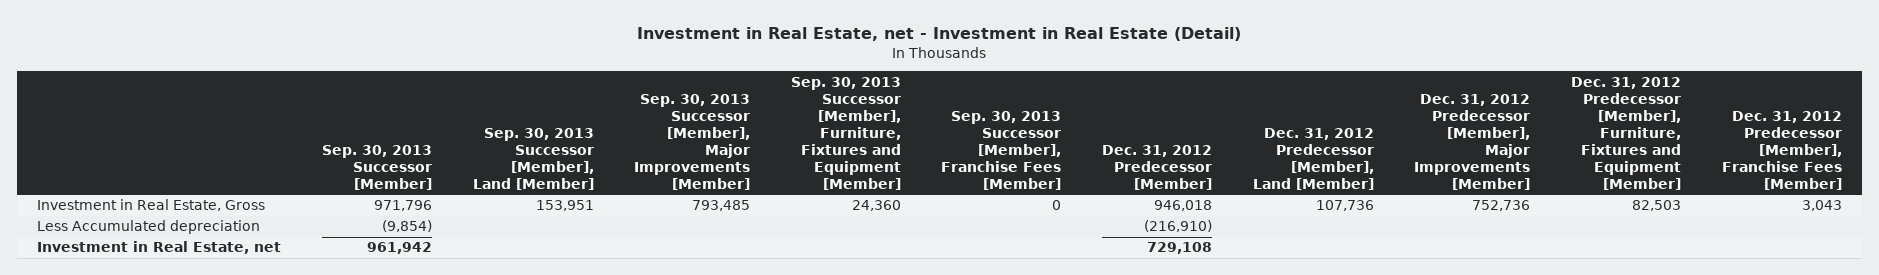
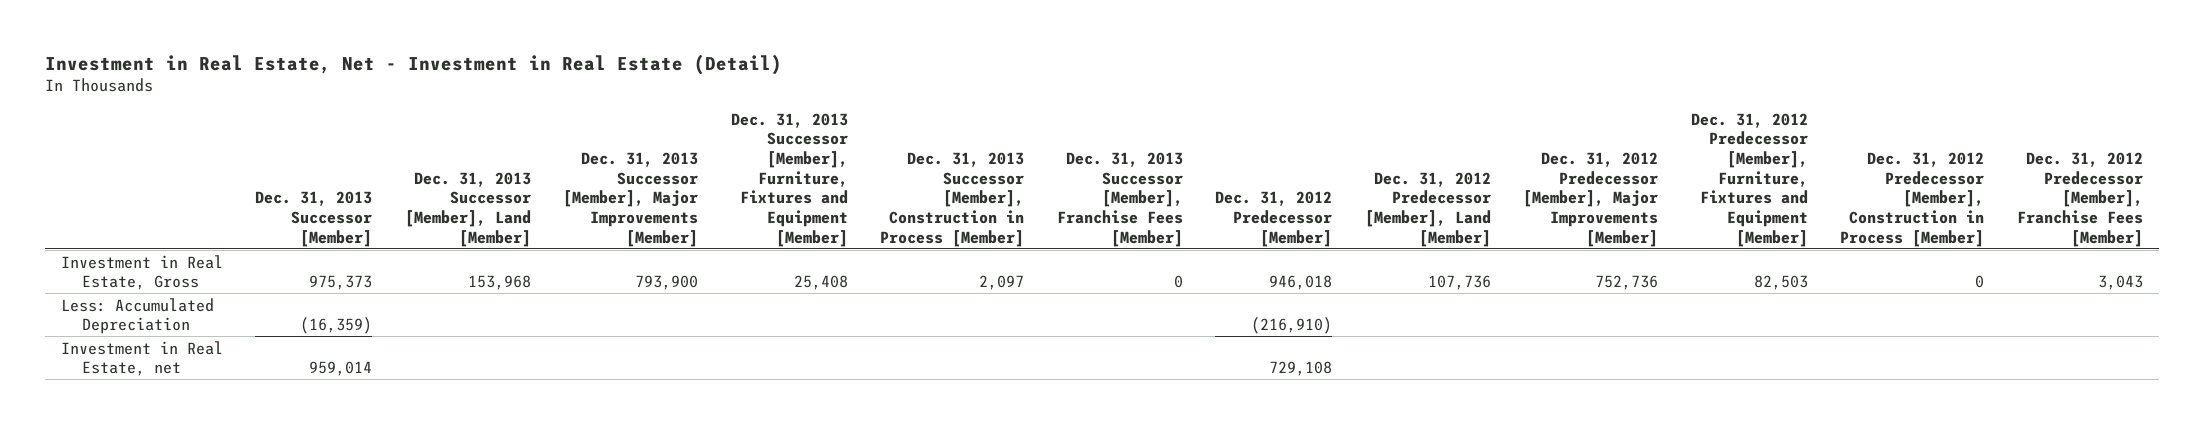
[637,26,1242,41] Investment in Real Estate, net - Investment in Real Estate (Detail) -> [44,53,782,75] Investment in Real Estate, Net - Investment in Real Estate (Detail)
[321,144,432,190] Sep. 30, 2013 Successor [Member] -> none
[472,127,594,190] Sep. 30, 2013 Successor [Member], Land [Member] -> none
[634,93,751,190] Sep. 30, 2013 Successor [Member], Major Improvements [Member] -> none
[790,76,901,190] Sep. 30, 2013 Successor [Member], Furniture, Fixtures and Equipment [Member] -> none
[941,110,1062,190] Sep. 30, 2013 Successor [Member], Franchise Fees [Member] -> none
none -> [255,191,373,247] Dec. 31, 2013 Successor [Member]
none -> [404,171,531,247] Dec. 31, 2013 Successor [Member], Land [Member]
none -> [563,152,699,247] Dec. 31, 2013 Successor [Member], Major Improvements [Member]
none -> [730,112,848,247] Dec. 31, 2013 Successor [Member], Furniture, Fixtures and Equipment [Member]
none -> [880,152,1025,247] Dec. 31, 2013 Successor [Member], Construction in Process [Member]
none -> [1056,152,1183,247] Dec. 31, 2013 Successor [Member], Franchise Fees [Member]
none -> [1840,152,1985,247] Dec. 31, 2012 Predecessor [Member], Construction in Process [Member]
[37,220,261,235] Less Accumulated depreciation -> [60,297,214,335] Less: Accumulated Depreciation

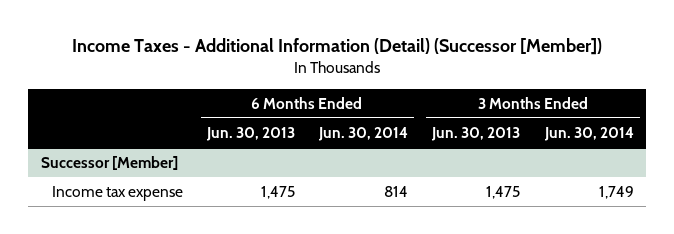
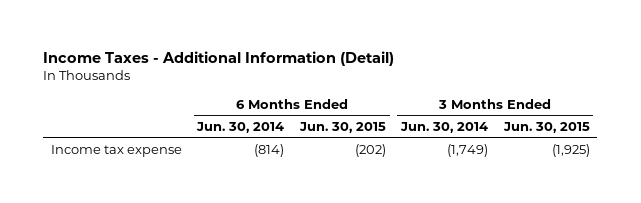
[72,38,603,56] Income Taxes - Additional Information (Detail) (Successor [Member]) -> [43,51,395,67] Income Taxes - Additional Information (Detail)
[205,126,295,141] Jun. 30, 2013 -> none
[431,126,521,141] Jun. 30, 2013 -> none
none -> [298,121,386,133] Jun. 30, 2015
none -> [502,121,590,133] Jun. 30, 2015
[40,155,178,170] Successor [Member] -> none
[384,185,409,197] 814 -> [254,143,285,157] (814)
[598,185,634,199] 1,749 -> [447,143,489,157] (1,749)

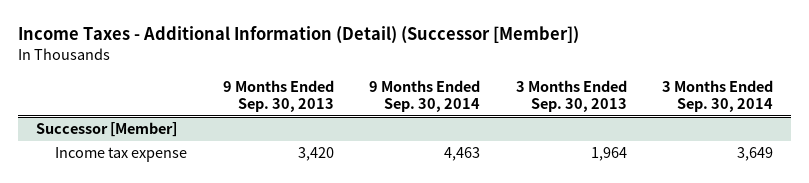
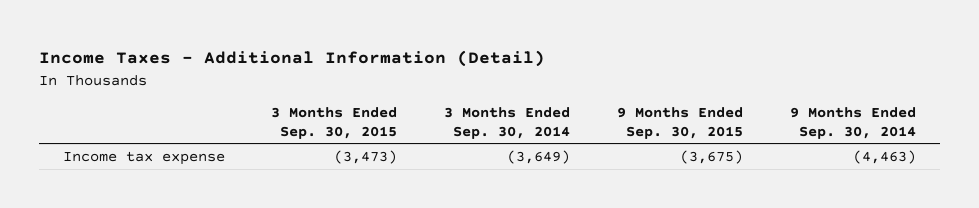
[18,26,580,45] Income Taxes - Additional Information (Detail) (Successor [Member]) -> [39,50,546,68] Income Taxes - Additional Information (Detail)
[222,79,334,113] 9 Months Ended Sep. 30, 2013 -> none
[515,79,627,113] 3 Months Ended Sep. 30, 2013 -> none
none -> [271,107,398,139] 3 Months Ended Sep. 30, 2015
none -> [617,107,744,139] 9 Months Ended Sep. 30, 2015
[35,122,177,138] Successor [Member] -> none
[444,147,481,162] 4,463 -> [853,149,917,164] (4,463)
[737,147,774,162] 3,649 -> [507,149,571,164] (3,649)

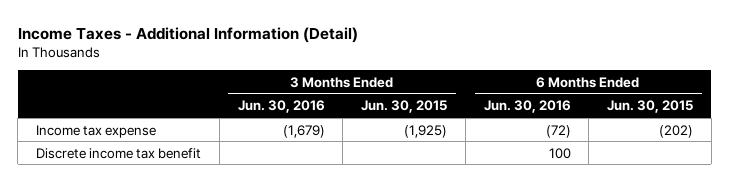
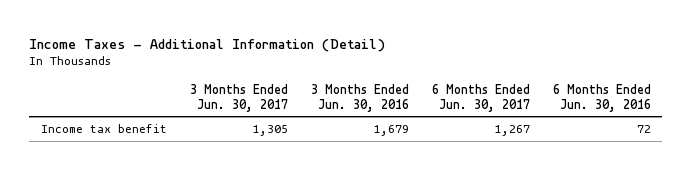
[361,100,448,114] Jun. 30, 2015 -> none
[607,100,694,114] Jun. 30, 2015 -> none
none -> [189,83,288,112] 3 Months Ended Jun. 30, 2017
none -> [431,83,530,112] 6 Months Ended Jun. 30, 2017
[36,147,202,159] Discrete income tax benefit -> none
[36,124,157,138] Income tax expense -> [40,124,167,134] Income tax benefit
[282,124,325,138] (1,679) -> [373,125,409,137] 1,679
[545,124,571,138] (72) -> [636,125,651,134] 72

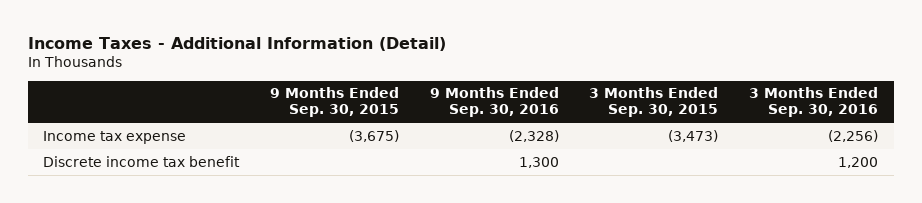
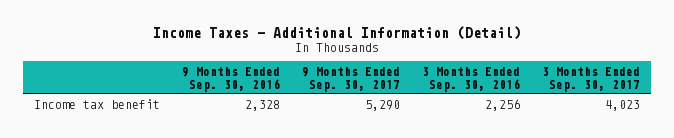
[270,87,400,118] 9 Months Ended Sep. 30, 2015 -> none
[589,87,719,118] 3 Months Ended Sep. 30, 2015 -> none
none -> [301,66,400,92] 9 Months Ended Sep. 30, 2017
none -> [541,66,640,92] 3 Months Ended Sep. 30, 2017
[43,155,241,167] Discrete income tax benefit -> none
[43,130,187,144] Income tax expense -> [34,99,161,110] Income tax benefit
[508,129,559,142] (2,328) -> [244,100,280,112] 2,328
[828,129,879,142] (2,256) -> [484,99,520,112] 2,256

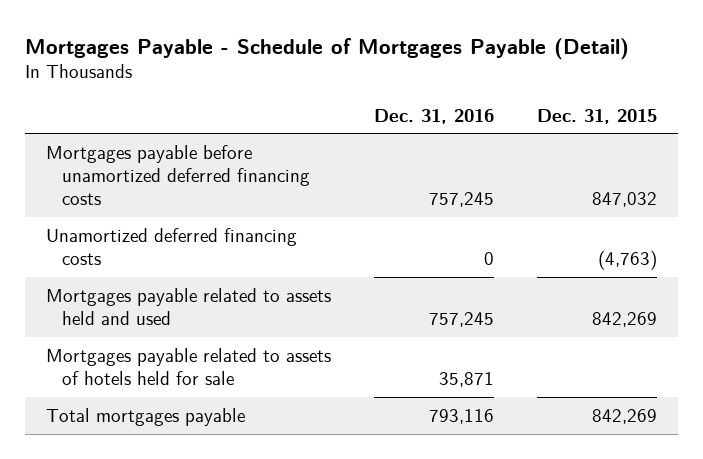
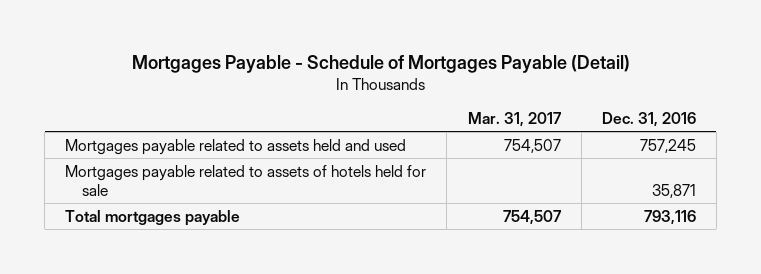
[536,108,657,124] Dec. 31, 2015 -> none
none -> [467,111,561,127] Mar. 31, 2017
[46,144,311,206] Mortgages payable before unamortized deferred financing costs -> none
[46,227,298,266] Unamortized deferred financing costs -> none

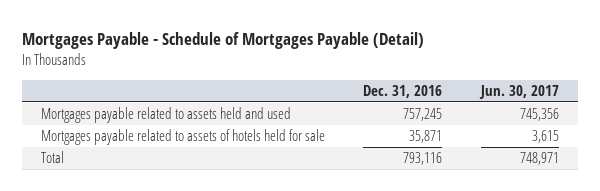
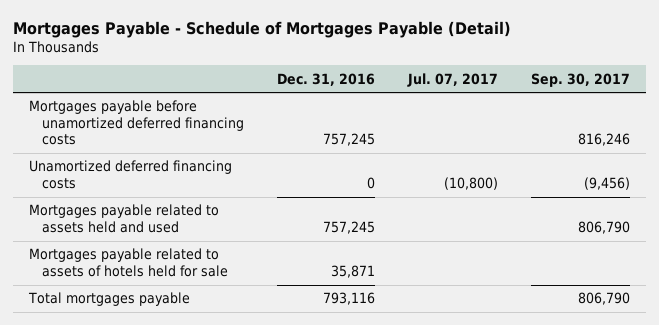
[478,85,559,100] Jun. 30, 2017 -> none
none -> [407,72,499,87] Jul. 07, 2017
none -> [531,72,631,87] Sep. 30, 2017
none -> [29,100,245,146] Mortgages payable before unamortized deferred financing costs
none -> [29,160,233,189] Unamortized deferred financing costs
[41,151,65,164] Total -> [28,292,191,307] Total mortgages payable

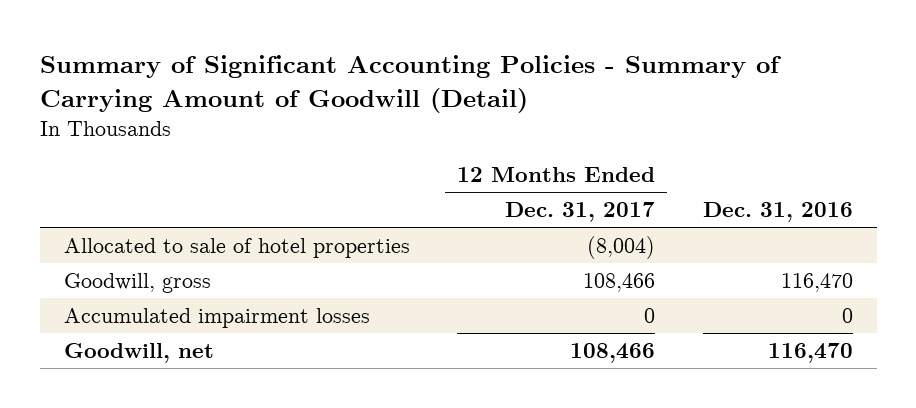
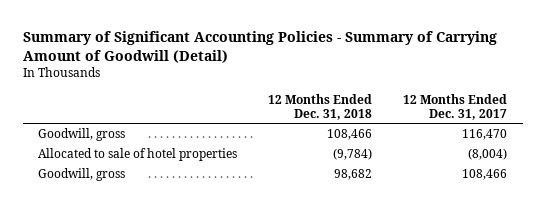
[702,201,853,222] Dec. 31, 2016 -> none
none -> [268,93,373,120] 12 Months Ended Dec. 31, 2018
none -> [38,128,126,142] Goodwill, gross
[63,307,370,328] Accumulated impairment losses -> none
[63,342,214,363] Goodwill, net -> none

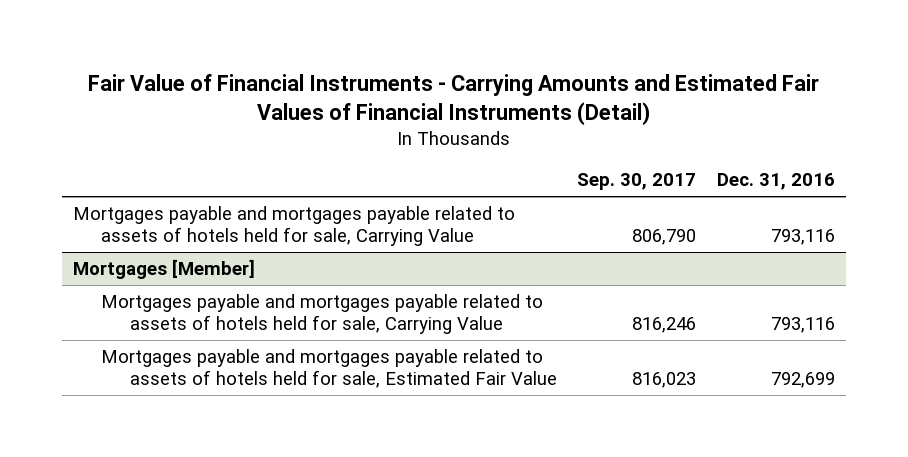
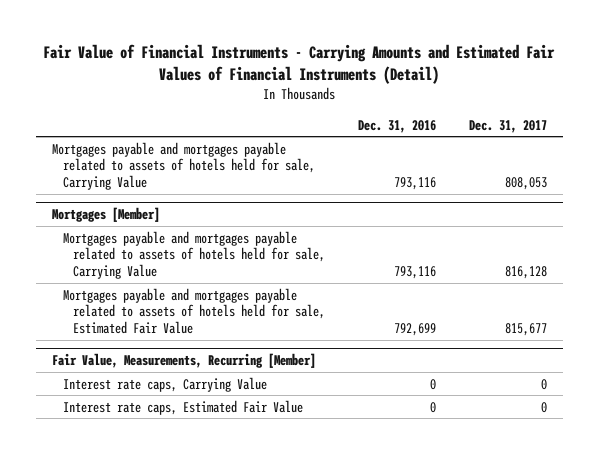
[577,173,697,191] Sep. 30, 2017 -> none
none -> [468,119,547,133] Dec. 31, 2017
none -> [52,352,317,368] Fair Value, Measurements, Recurring [Member]
none -> [62,376,267,392] Interest rate caps, Carrying Value
none -> [62,399,303,415] Interest rate caps, Estimated Fair Value

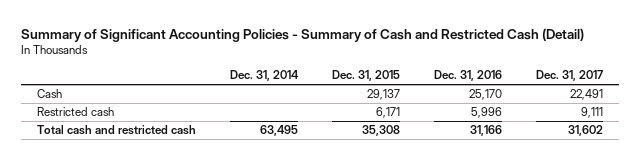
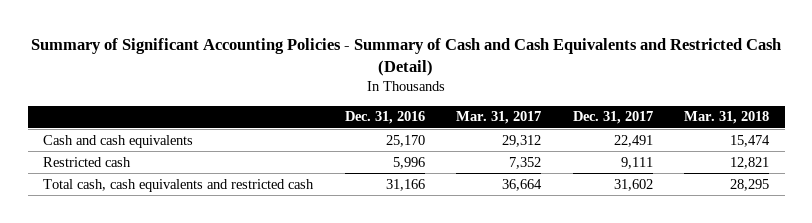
[20,27,584,42] Summary of Significant Accounting Policies - Summary of Cash and Restricted Cash (Detail) -> [31,37,782,77] Summary of Significant Accounting Policies - Summary of Cash and Cash Equivalents and Restricted Cash (Detail)
[230,70,300,82] Dec. 31, 2014 -> none
[332,70,401,82] Dec. 31, 2015 -> none
none -> [456,111,542,125] Mar. 31, 2017
none -> [684,111,770,125] Mar. 31, 2018
[37,89,63,99] Cash -> [43,134,194,148] Cash and cash equivalents
[37,125,197,136] Total cash and restricted cash -> [43,178,315,192] Total cash, cash equivalents and restricted cash

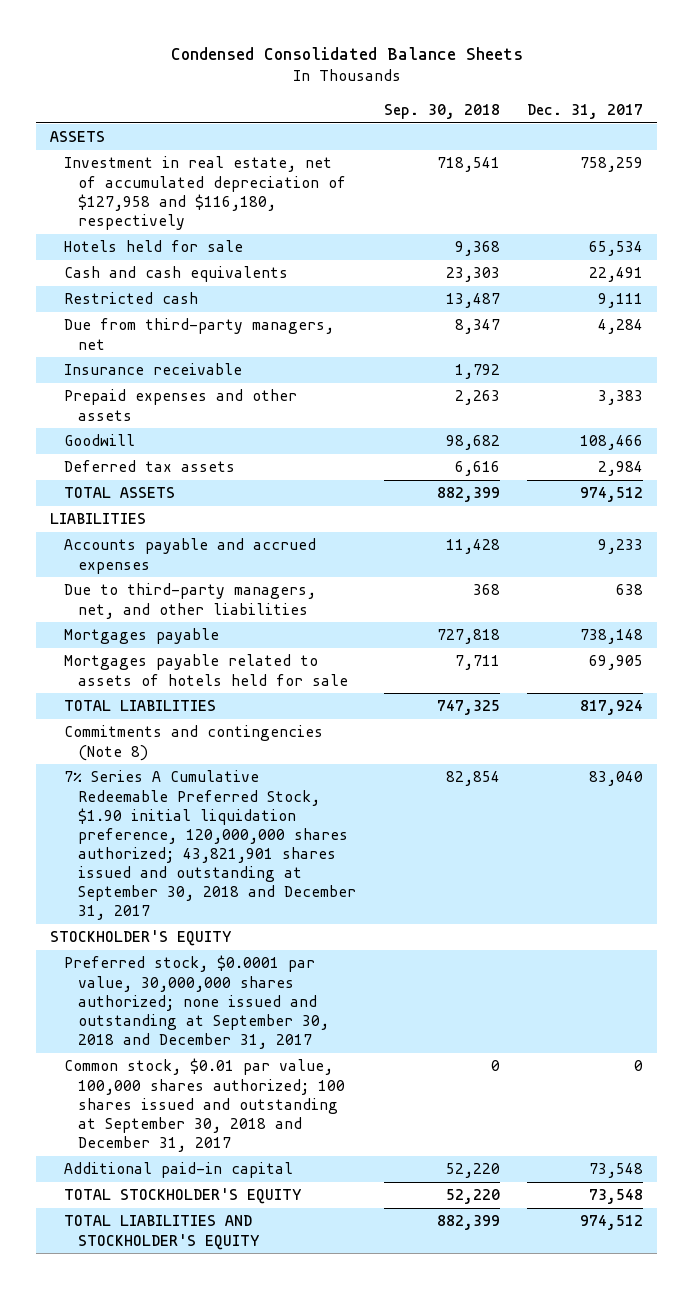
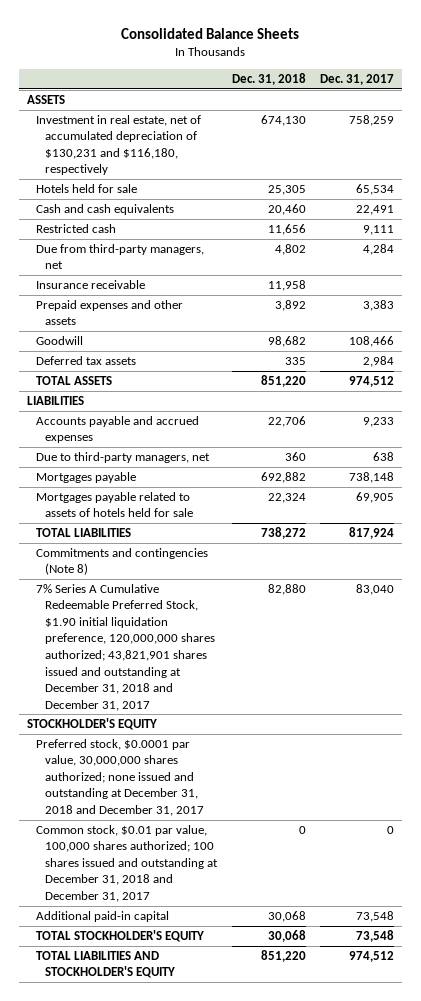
[170,47,523,61] Condensed Consolidated Balance Sheets -> [121,28,300,40] Consolidated Balance Sheets
[383,103,500,119] Sep. 30, 2018 -> none
none -> [231,72,306,85] Dec. 31, 2018
[63,156,346,230] Investment in real estate, net of accumulated depreciation of $127,958 and $116,180, respectively -> [35,114,201,176] Investment in real estate, net of accumulated depreciation of $130,231 and $116,180, respectively
[63,583,316,619] Due to third-party managers, net, and other liabilities -> [35,451,210,463] Due to third-party managers, net
[63,770,356,921] 7% Series A Cumulative Redeemable Preferred Stock, $1.90 initial liquidation preference, 120,000,000 shares authorized; 43,821,901 shares issued and outstanding at September 30, 2018 and December 31, 2017 -> [35,583,215,711] 7% Series A Cumulative Redeemable Preferred Stock, $1.90 initial liquidation preference, 120,000,000 shares authorized; 43,821,901 shares issued and outstanding at December 31, 2018 and December 31, 2017
[63,955,329,1049] Preferred stock, $0.0001 par value, 30,000,000 shares authorized; none issued and outstanding at September 30, 2018 and December 31, 2017 -> [35,738,204,817] Preferred stock, $0.0001 par value, 30,000,000 shares authorized; none issued and outstanding at December 31, 2018 and December 31, 2017
[63,1058,345,1152] Common stock, $0.01 par value, 100,000 shares authorized; 100 shares issued and outstanding at September 30, 2018 and December 31, 2017 -> [35,824,218,903] Common stock, $0.01 par value, 100,000 shares authorized; 100 shares issued and outstanding at December 31, 2018 and December 31, 2017

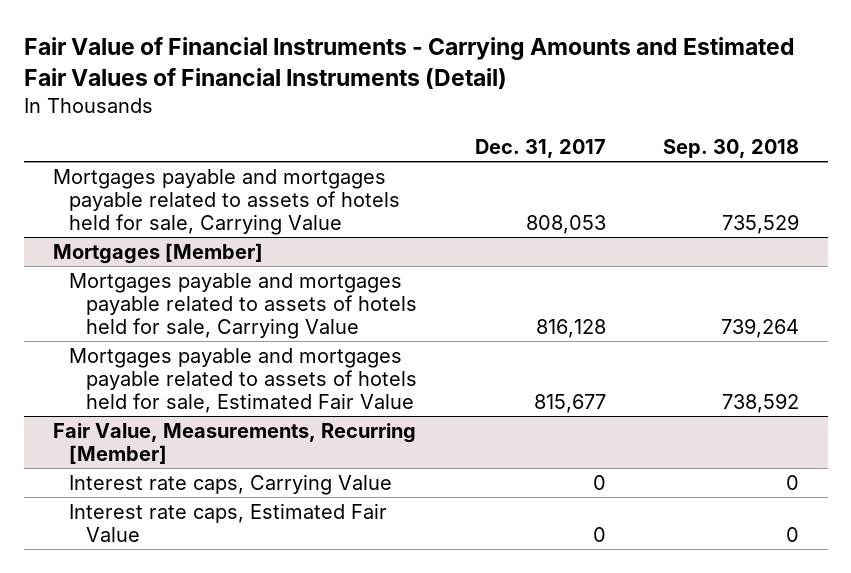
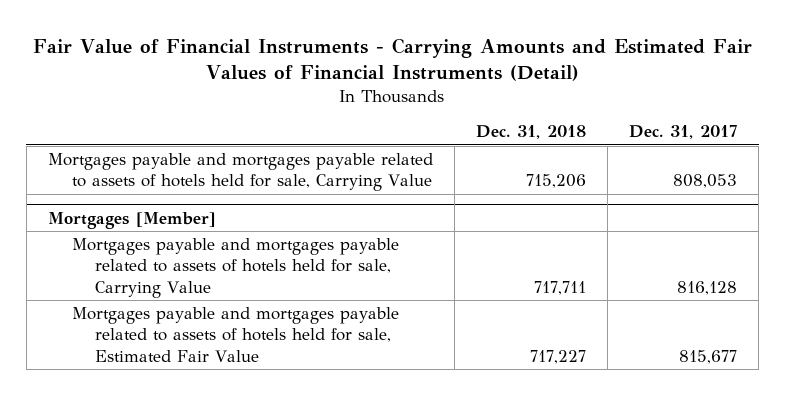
[662,139,799,159] Sep. 30, 2018 -> none
none -> [475,125,586,140] Dec. 31, 2018
[52,422,416,464] Fair Value, Measurements, Recurring [Member] -> none
[69,473,393,495] Interest rate caps, Carrying Value -> none
[69,502,388,542] Interest rate caps, Estimated Fair Value -> none

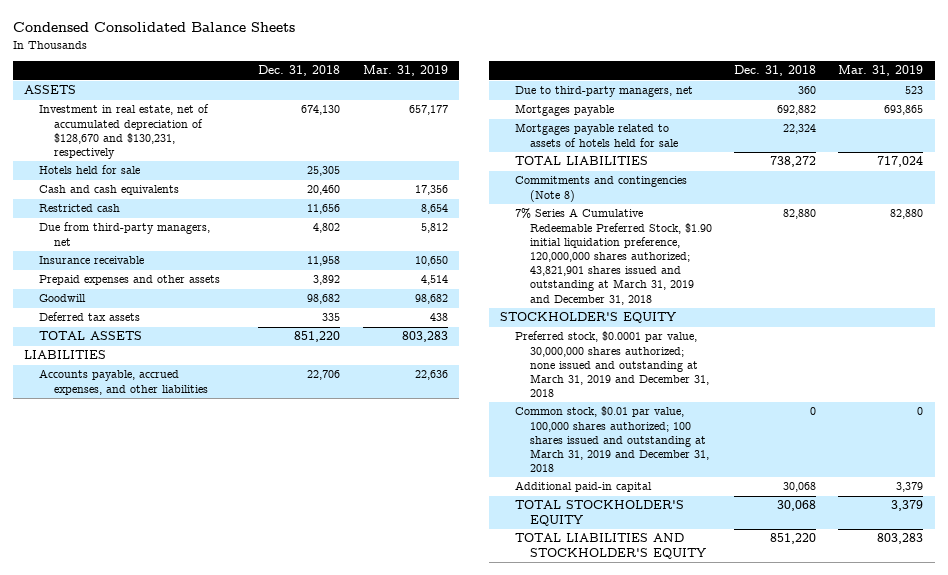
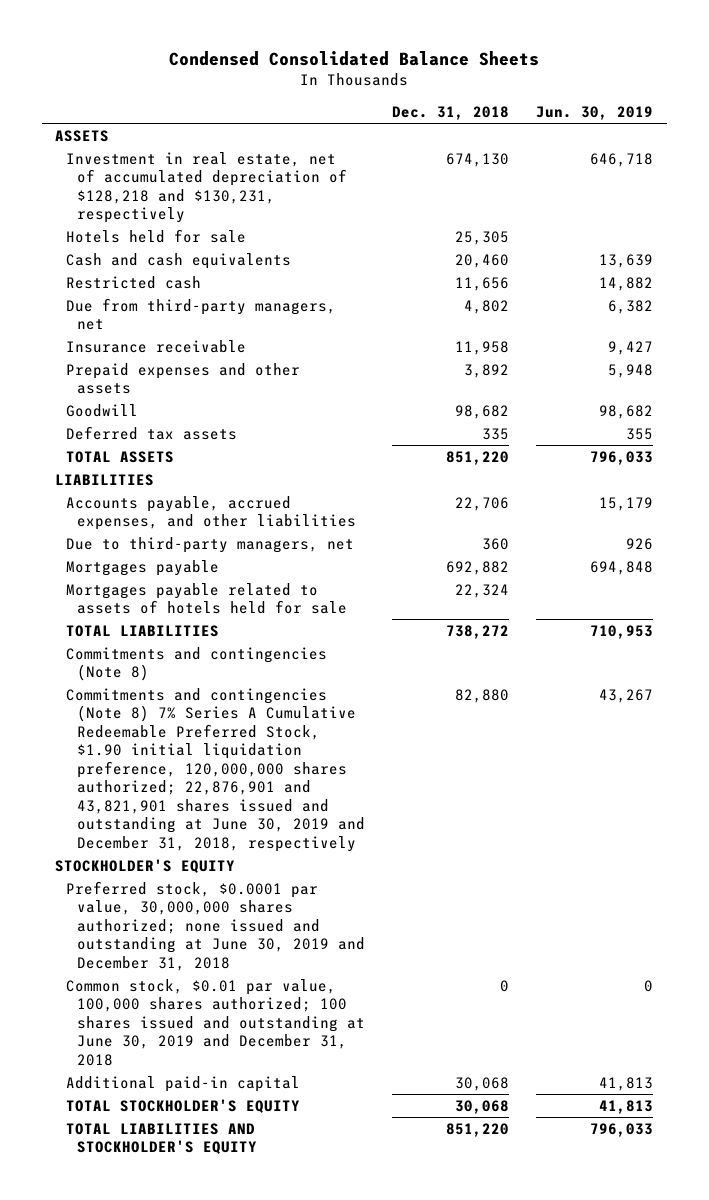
[362,65,448,77] Mar. 31, 2019 -> none
none -> [536,106,654,121] Jun. 30, 2019
[39,104,210,160] Investment in real estate, net of accumulated depreciation of $128,670 and $130,231, respectively -> [66,151,347,224] Investment in real estate, net of accumulated depreciation of $128,218 and $130,231, respectively
[515,208,712,305] 7% Series A Cumulative Redeemable Preferred Stock, $1.90 initial liquidation preference, 120,000,000 shares authorized; 43,821,901 shares issued and outstanding at March 31, 2019 and December 31, 2018 -> [66,687,365,852] Commitments and contingencies (Note 8) 7% Series A Cumulative Redeemable Preferred Stock, $1.90 initial liquidation preference, 120,000,000 shares authorized; 22,876,901 and 43,821,901 shares issued and outstanding at June 30, 2019 and December 31, 2018, respectively
[515,331,709,398] Preferred stock, $0.0001 par value, 30,000,000 shares authorized; none issued and outstanding at March 31, 2019 and December 31, 2018 -> [66,880,365,971] Preferred stock, $0.0001 par value, 30,000,000 shares authorized; none issued and outstanding at June 30, 2019 and December 31, 2018
[515,406,709,473] Common stock, $0.01 par value, 100,000 shares authorized; 100 shares issued and outstanding at March 31, 2019 and December 31, 2018 -> [66,978,365,1066] Common stock, $0.01 par value, 100,000 shares authorized; 100 shares issued and outstanding at June 30, 2019 and December 31, 2018

